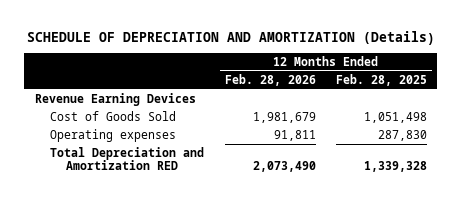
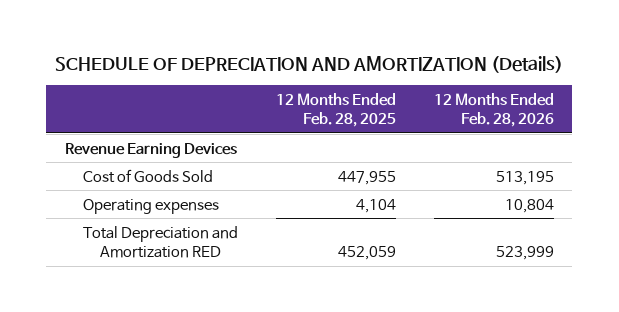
[252,111,316,123] 1,981,679 -> [495,170,554,185] 513,195
[363,111,427,123] 1,051,498 -> [337,170,396,185] 447,955
[273,129,316,141] 91,811 -> [504,198,554,213] 10,804
[377,129,427,141] 287,830 -> [355,198,396,213] 4,104
[252,160,316,172] 2,073,490 -> [495,246,554,261] 523,999
[363,160,427,172] 1,339,328 -> [337,246,396,261] 452,059

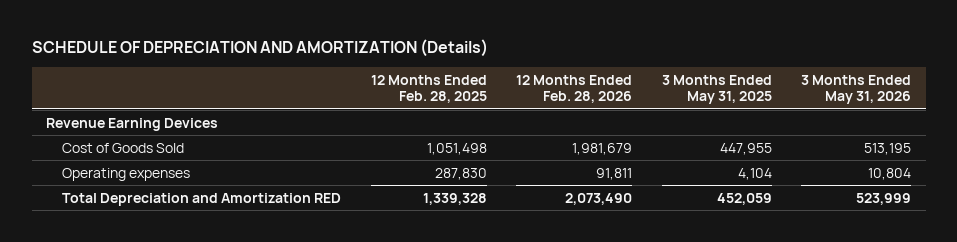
none -> [661,74,772,105] 3 Months Ended May 31, 2025
none -> [800,74,911,105] 3 Months Ended May 31, 2026
[337,170,396,185] 447,955 -> [426,142,487,155] 1,051,498
[495,170,554,185] 513,195 -> [572,142,633,155] 1,981,679
[355,198,396,213] 4,104 -> [434,167,487,180] 287,830
[504,198,554,213] 10,804 -> [596,167,633,180] 91,811
[337,246,396,261] 452,059 -> [422,192,487,205] 1,339,328
[495,246,554,261] 523,999 -> [565,192,633,205] 2,073,490

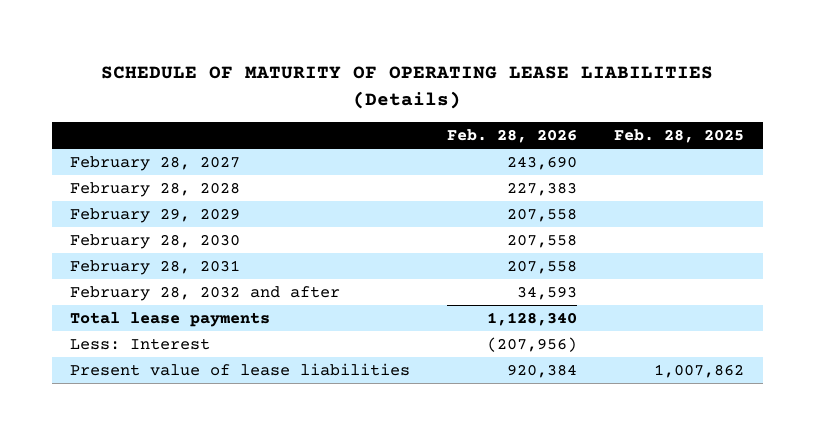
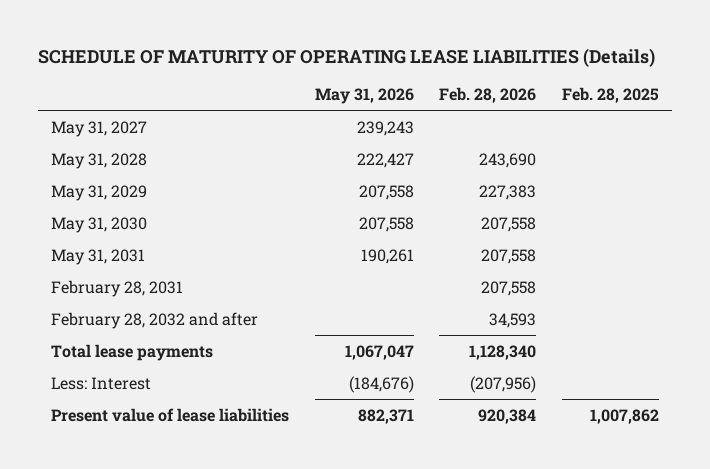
none -> [314,87,414,104] May 31, 2026
none -> [50,120,147,137] May 31, 2027
[70,156,241,172] February 28, 2027 -> [50,152,147,169] May 31, 2028
[70,182,241,198] February 28, 2028 -> [50,184,147,201] May 31, 2029
[70,208,241,224] February 29, 2029 -> [50,216,147,233] May 31, 2030
[70,234,241,250] February 28, 2030 -> [50,248,145,265] May 31, 2031

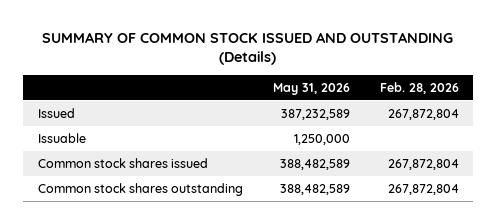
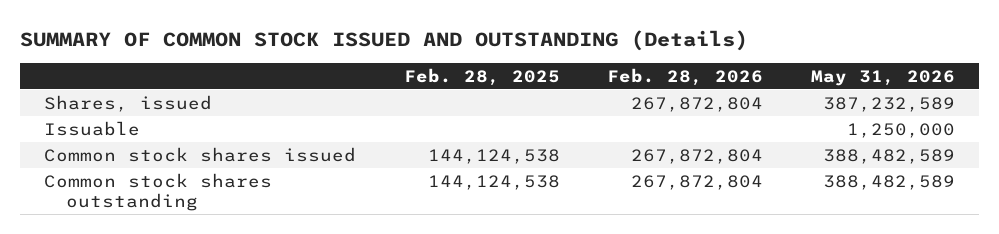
none -> [403,67,560,86] Feb. 28, 2025
[38,108,76,119] Issued -> [44,94,213,112] Shares, issued

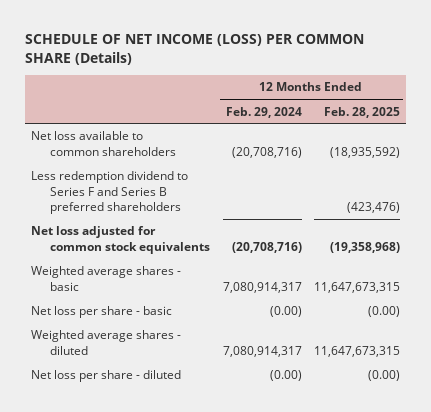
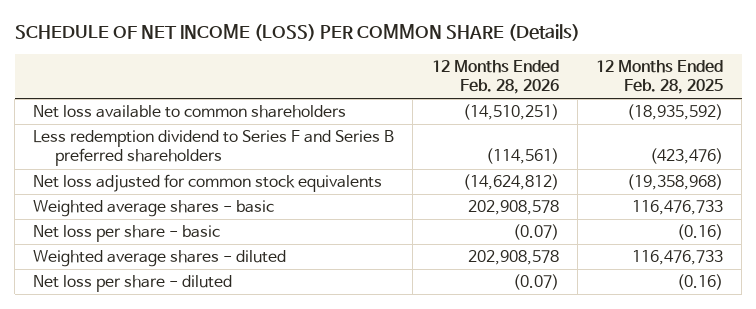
[225,106,302,118] Feb. 29, 2024 -> none
none -> [431,59,559,95] 12 Months Ended Feb. 28, 2026
[313,281,400,293] 11,647,673,315 -> [632,200,724,216] 116,476,733
[367,306,400,318] (0.00) -> [677,224,724,241] (0.16)
[313,345,400,357] 11,647,673,315 -> [632,250,724,266] 116,476,733
[367,370,400,382] (0.00) -> [677,274,724,291] (0.16)

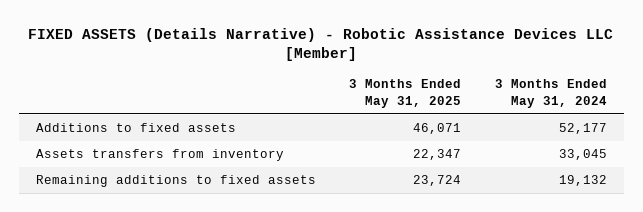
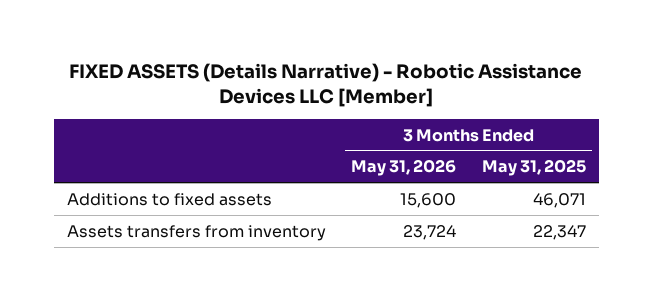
[495,79,608,108] 3 Months Ended May 31, 2024 -> none
none -> [351,159,457,177] May 31, 2026
[35,175,316,188] Remaining additions to fixed assets -> none

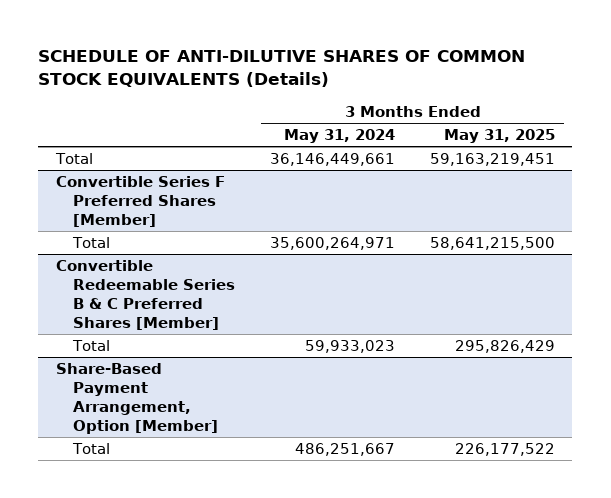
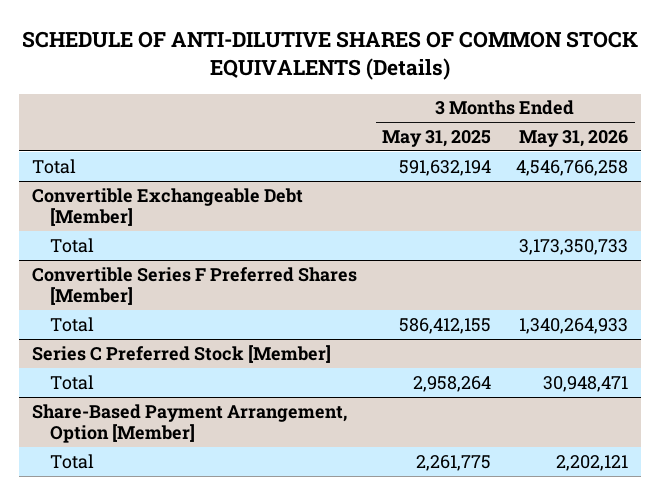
[284,129,396,144] May 31, 2024 -> none
none -> [519,129,629,147] May 31, 2026
[429,153,555,167] 59,163,219,451 -> [399,159,492,176] 591,632,194
none -> [31,187,303,227] Convertible Exchangeable Debt [Member]
none -> [49,237,94,253] Total
[55,260,236,330] Convertible Redeemable Series B & C Preferred Shares [Member] -> none
[429,237,555,251] 58,641,215,500 -> [399,317,492,334] 586,412,155
none -> [31,344,331,363] Series C Preferred Stock [Member]
[454,340,555,354] 295,826,429 -> [413,375,492,392] 2,958,264
[454,443,555,457] 226,177,522 -> [416,454,492,471] 2,261,775

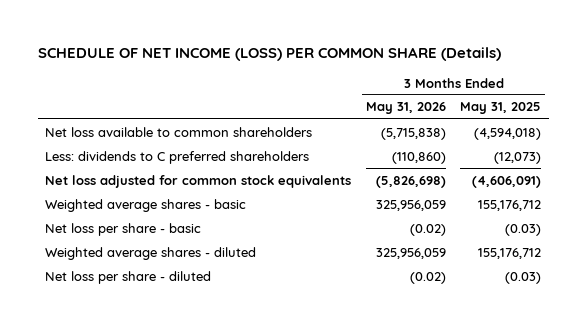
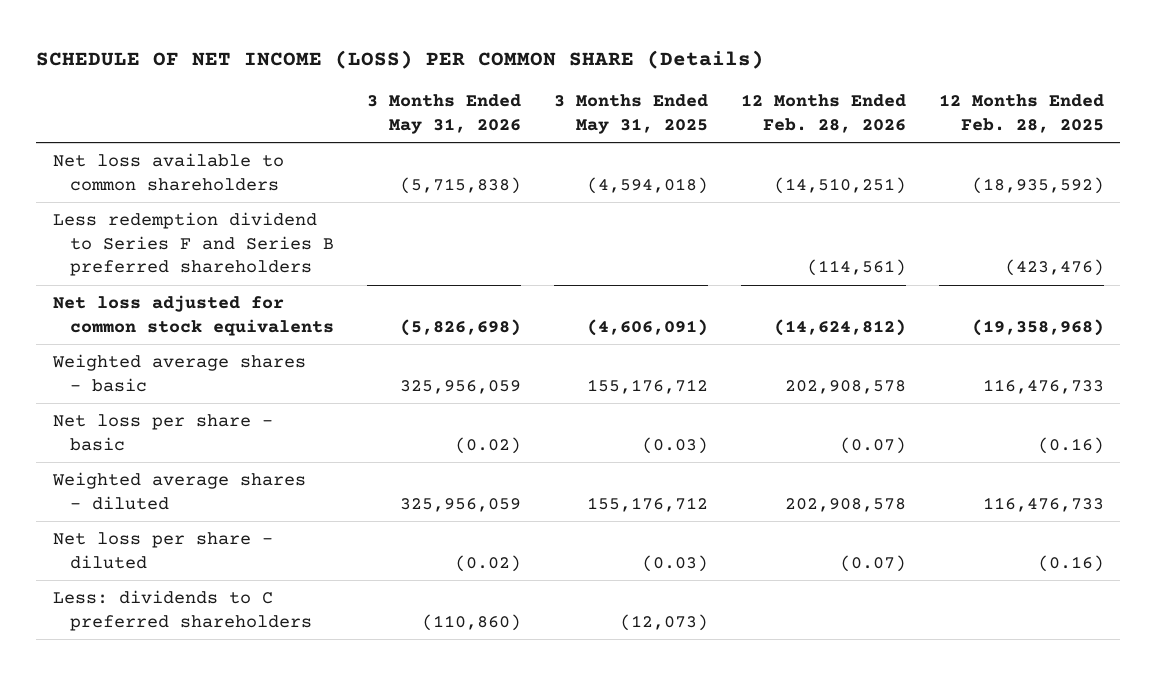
none -> [740,94,906,133] 12 Months Ended Feb. 28, 2026
none -> [938,94,1104,133] 12 Months Ended Feb. 28, 2025
none -> [52,212,335,276] Less redemption dividend to Series F and Series B preferred shareholders
[45,150,310,164] Less: dividends to C preferred shareholders -> [52,590,313,631] Less: dividends to C preferred shareholders

